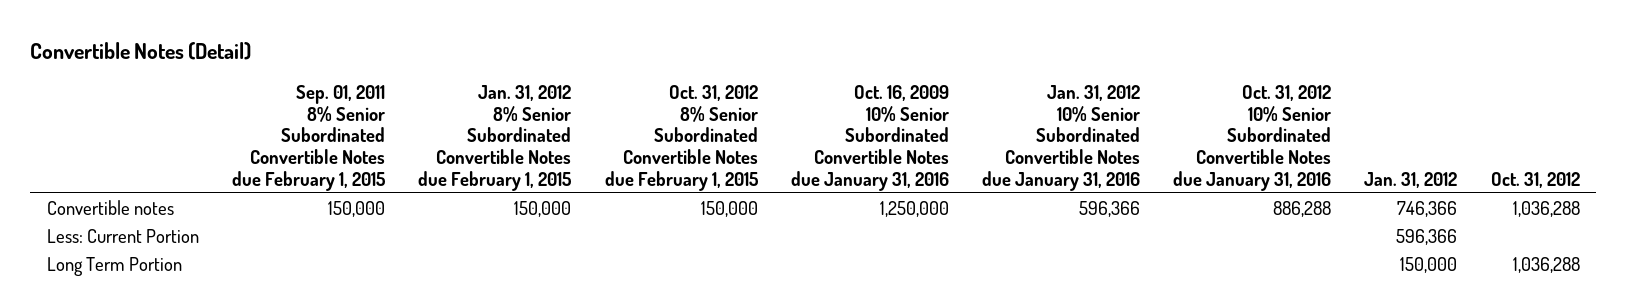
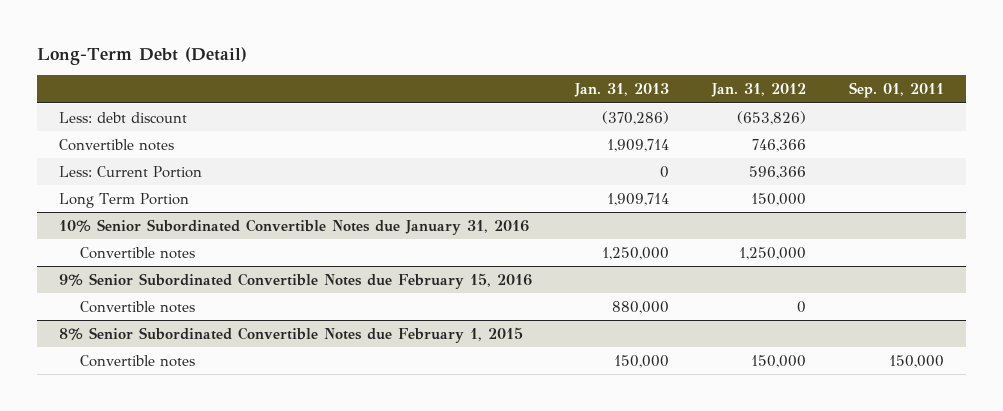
[30,42,252,61] Convertible Notes (Detail) -> [36,47,247,66] Long-Term Debt (Detail)
[232,84,386,191] Sep. 01, 2011 8% Senior Subordinated Convertible Notes due February 1, 2015 -> none
[418,84,572,191] Jan. 31, 2012 8% Senior Subordinated Convertible Notes due February 1, 2015 -> none
[604,84,758,191] Oct. 31, 2012 8% Senior Subordinated Convertible Notes due February 1, 2015 -> none
[790,84,949,191] Oct. 16, 2009 10% Senior Subordinated Convertible Notes due January 31, 2016 -> none
[982,84,1141,191] Jan. 31, 2012 10% Senior Subordinated Convertible Notes due January 31, 2016 -> none
[1173,84,1332,191] Oct. 31, 2012 10% Senior Subordinated Convertible Notes due January 31, 2016 -> none
[1490,171,1580,188] Oct. 31, 2012 -> none
none -> [573,83,669,98] Jan. 31, 2013
none -> [849,82,945,99] Sep. 01, 2011
none -> [58,111,187,124] Less: debt discount
none -> [58,218,529,235] 10% Senior Subordinated Convertible Notes due January 31, 2016
none -> [79,246,195,259] Convertible notes
none -> [58,272,532,289] 9% Senior Subordinated Convertible Notes due February 15, 2016
none -> [79,300,195,313] Convertible notes
none -> [58,326,523,343] 8% Senior Subordinated Convertible Notes due February 1, 2015
none -> [79,354,195,367] Convertible notes

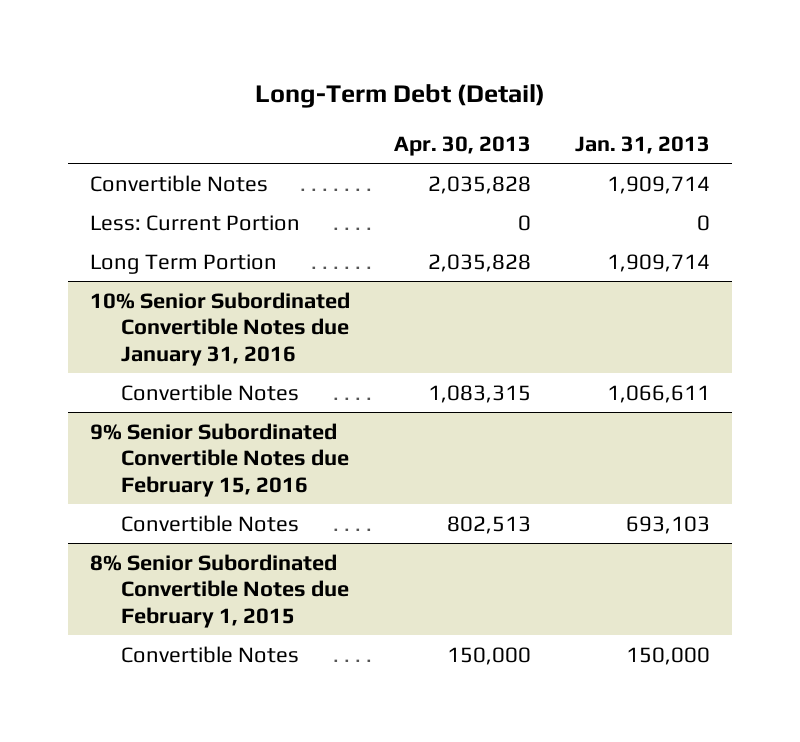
[710,83,806,98] Jan. 31, 2012 -> none
[849,82,945,99] Sep. 01, 2011 -> none
none -> [394,135,532,156] Apr. 30, 2013
[58,111,187,124] Less: debt discount -> none
[58,138,174,151] Convertible notes -> [89,174,268,192] Convertible Notes
[79,246,195,259] Convertible notes -> [121,383,300,401] Convertible Notes
[601,246,669,260] 1,250,000 -> [607,384,711,403] 1,066,611
[79,300,195,313] Convertible notes -> [121,514,300,532] Convertible Notes
[611,300,669,314] 880,000 -> [626,515,711,534] 693,103
[79,354,195,367] Convertible notes -> [121,645,300,663] Convertible Notes

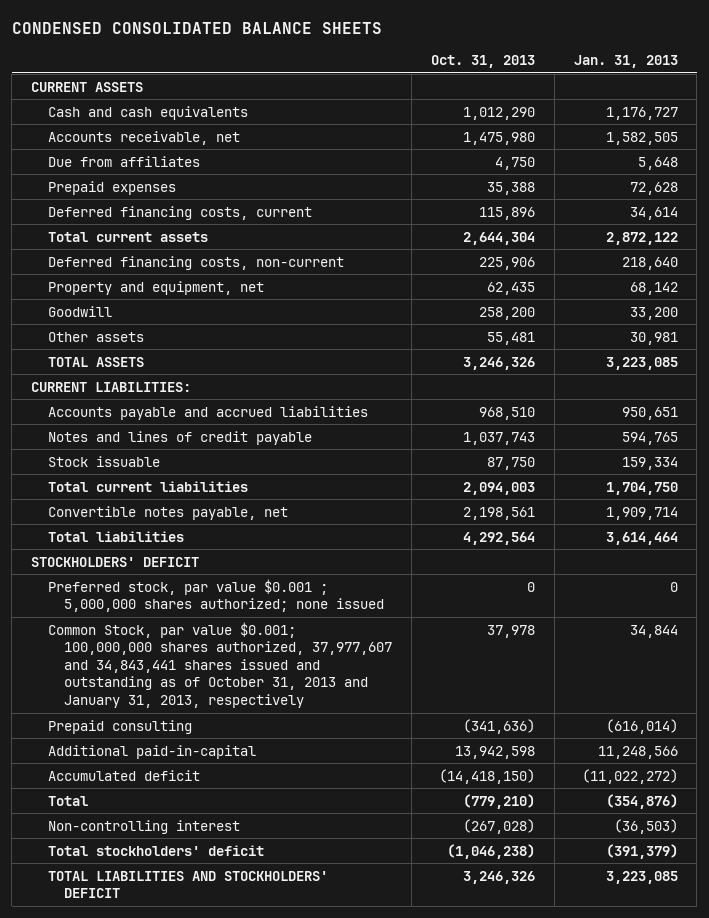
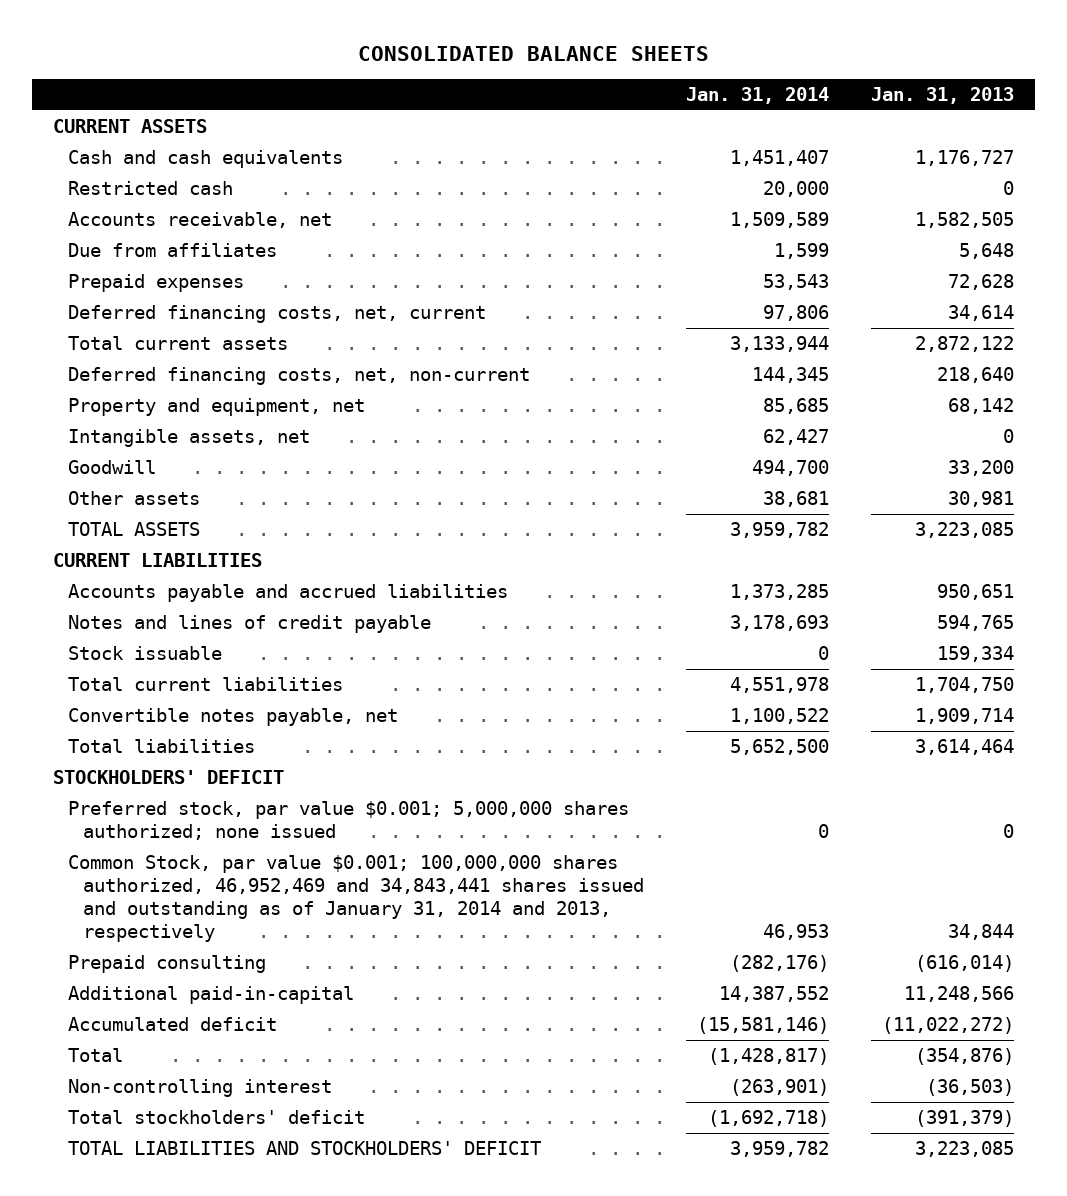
[11,21,382,34] CONDENSED CONSOLIDATED BALANCE SHEETS -> [357,45,709,61] CONSOLIDATED BALANCE SHEETS
[430,55,535,69] Oct. 31, 2013 -> none
none -> [685,87,829,105] Jan. 31, 2014
none -> [68,180,234,195] Restricted cash
[47,205,312,220] Deferred financing costs, current -> [68,304,487,323] Deferred financing costs, net, current
[47,255,344,270] Deferred financing costs, non-current -> [68,366,531,385] Deferred financing costs, net, non-current
none -> [68,428,311,447] Intangible assets, net
[31,381,192,392] CURRENT LIABILITIES: -> [53,552,263,567] CURRENT LIABILITIES
[47,578,384,613] Preferred stock, par value $0.001 ; 5,000,000 shares authorized; none issued -> [68,800,630,841] Preferred stock, par value $0.001; 5,000,000 shares authorized; none issued
[47,621,392,709] Common Stock, par value $0.001; 100,000,000 shares authorized, 37,977,607 and 34,843,441 shares issued and outstanding as of October 31, 2013 and January 31, 2013, respectively -> [68,854,645,943] Common Stock, par value $0.001; 100,000,000 shares authorized, 46,952,469 and 34,843,441 shares issued and outstanding as of January 31, 2014 and 2013, respectively

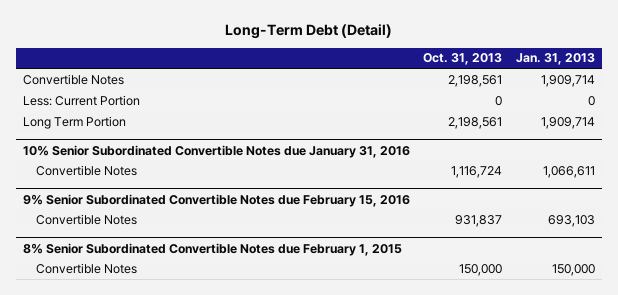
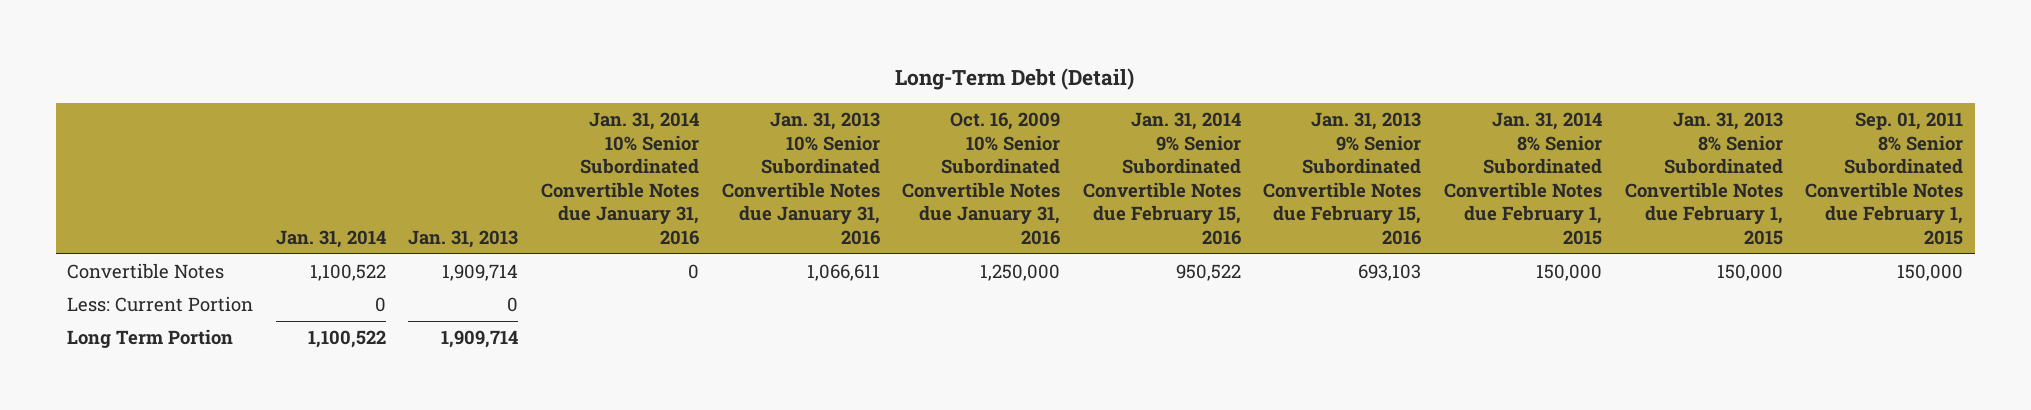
[423,53,503,66] Oct. 31, 2013 -> none
none -> [275,229,386,248] Jan. 31, 2014
none -> [541,112,700,245] Jan. 31, 2014 10% Senior Subordinated Convertible Notes due January 31, 2016
none -> [721,112,880,245] Jan. 31, 2013 10% Senior Subordinated Convertible Notes due January 31, 2016
none -> [902,112,1061,245] Oct. 16, 2009 10% Senior Subordinated Convertible Notes due January 31, 2016
none -> [1082,112,1241,245] Jan. 31, 2014 9% Senior Subordinated Convertible Notes due February 15, 2016
none -> [1263,112,1422,245] Jan. 31, 2013 9% Senior Subordinated Convertible Notes due February 15, 2016
none -> [1444,112,1603,245] Jan. 31, 2014 8% Senior Subordinated Convertible Notes due February 1, 2015
none -> [1624,112,1783,245] Jan. 31, 2013 8% Senior Subordinated Convertible Notes due February 1, 2015
none -> [1805,112,1964,245] Sep. 01, 2011 8% Senior Subordinated Convertible Notes due February 1, 2015
[22,144,410,158] 10% Senior Subordinated Convertible Notes due January 31, 2016 -> none
[36,164,138,176] Convertible Notes -> none
[22,193,410,207] 9% Senior Subordinated Convertible Notes due February 15, 2016 -> none
[36,213,138,225] Convertible Notes -> none
[22,242,402,256] 8% Senior Subordinated Convertible Notes due February 1, 2015 -> none
[36,262,138,274] Convertible Notes -> none

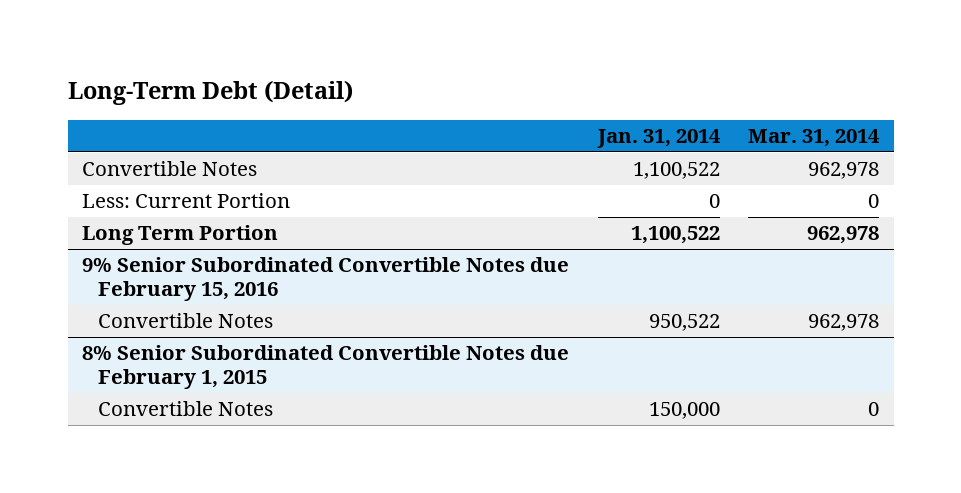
[408,229,519,248] Jan. 31, 2013 -> none
[541,112,700,245] Jan. 31, 2014 10% Senior Subordinated Convertible Notes due January 31, 2016 -> none
[721,112,880,245] Jan. 31, 2013 10% Senior Subordinated Convertible Notes due January 31, 2016 -> none
[902,112,1061,245] Oct. 16, 2009 10% Senior Subordinated Convertible Notes due January 31, 2016 -> none
[1082,112,1241,245] Jan. 31, 2014 9% Senior Subordinated Convertible Notes due February 15, 2016 -> none
[1263,112,1422,245] Jan. 31, 2013 9% Senior Subordinated Convertible Notes due February 15, 2016 -> none
[1444,112,1603,245] Jan. 31, 2014 8% Senior Subordinated Convertible Notes due February 1, 2015 -> none
[1624,112,1783,245] Jan. 31, 2013 8% Senior Subordinated Convertible Notes due February 1, 2015 -> none
[1805,112,1964,245] Sep. 01, 2011 8% Senior Subordinated Convertible Notes due February 1, 2015 -> none
none -> [748,129,881,148] Mar. 31, 2014
none -> [81,257,569,302] 9% Senior Subordinated Convertible Notes due February 15, 2016
none -> [97,313,273,329] Convertible Notes
none -> [81,345,569,390] 8% Senior Subordinated Convertible Notes due February 1, 2015
none -> [97,401,273,417] Convertible Notes

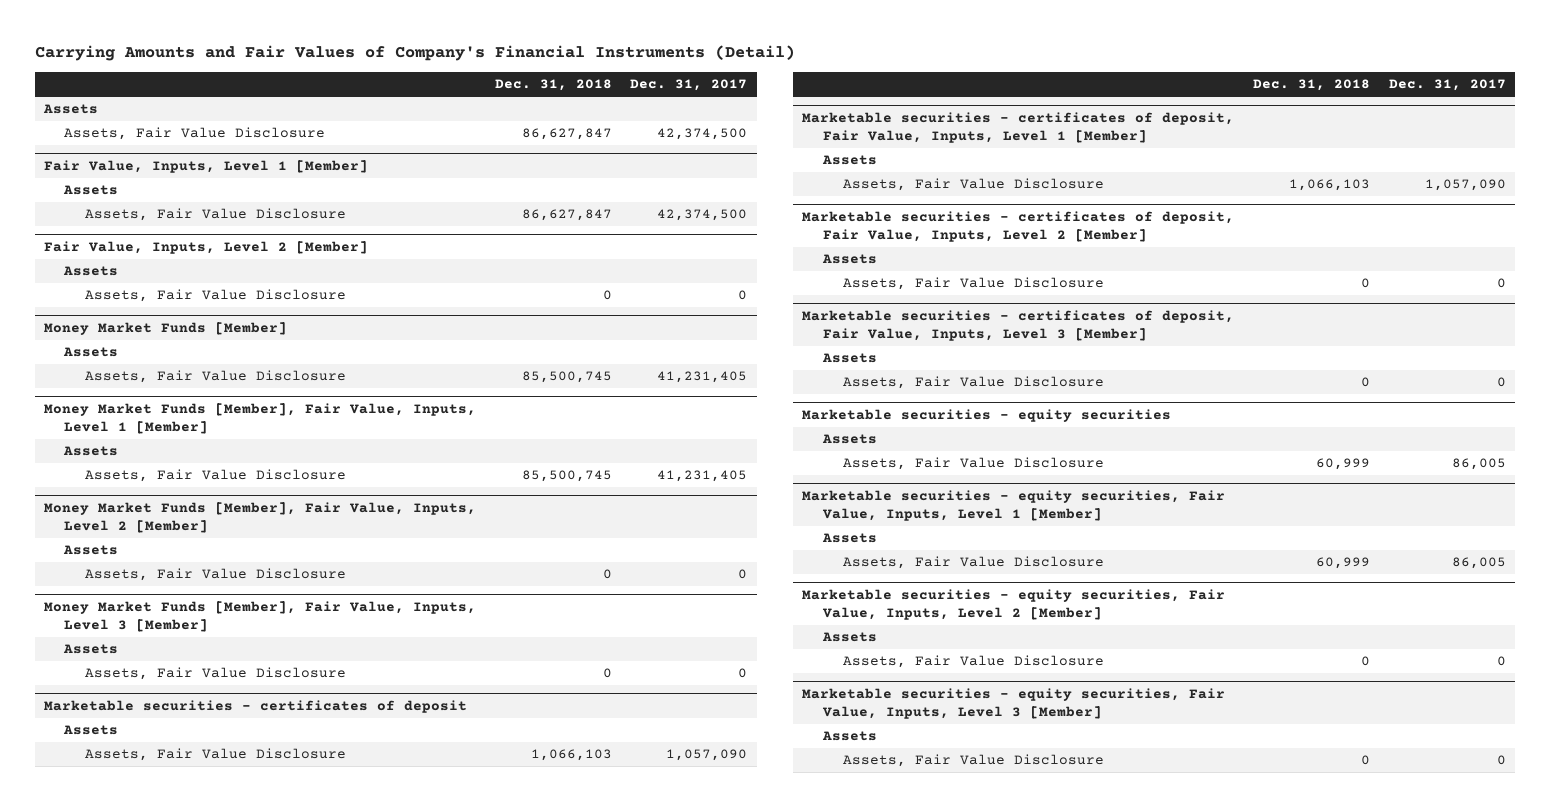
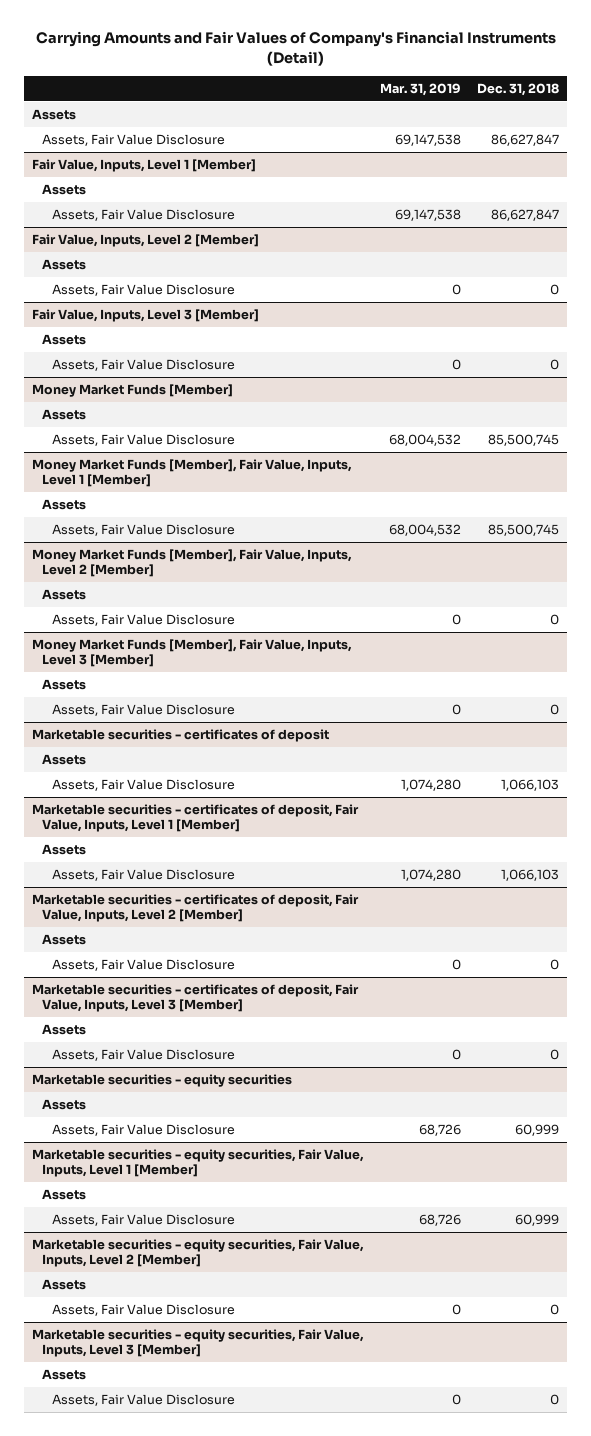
[630,79,748,92] Dec. 31, 2017 -> none
none -> [379,82,461,96] Mar. 31, 2019
none -> [32,309,260,323] Fair Value, Inputs, Level 3 [Member]
none -> [41,334,86,346] Assets
none -> [51,359,235,372] Assets, Fair Value Disclosure

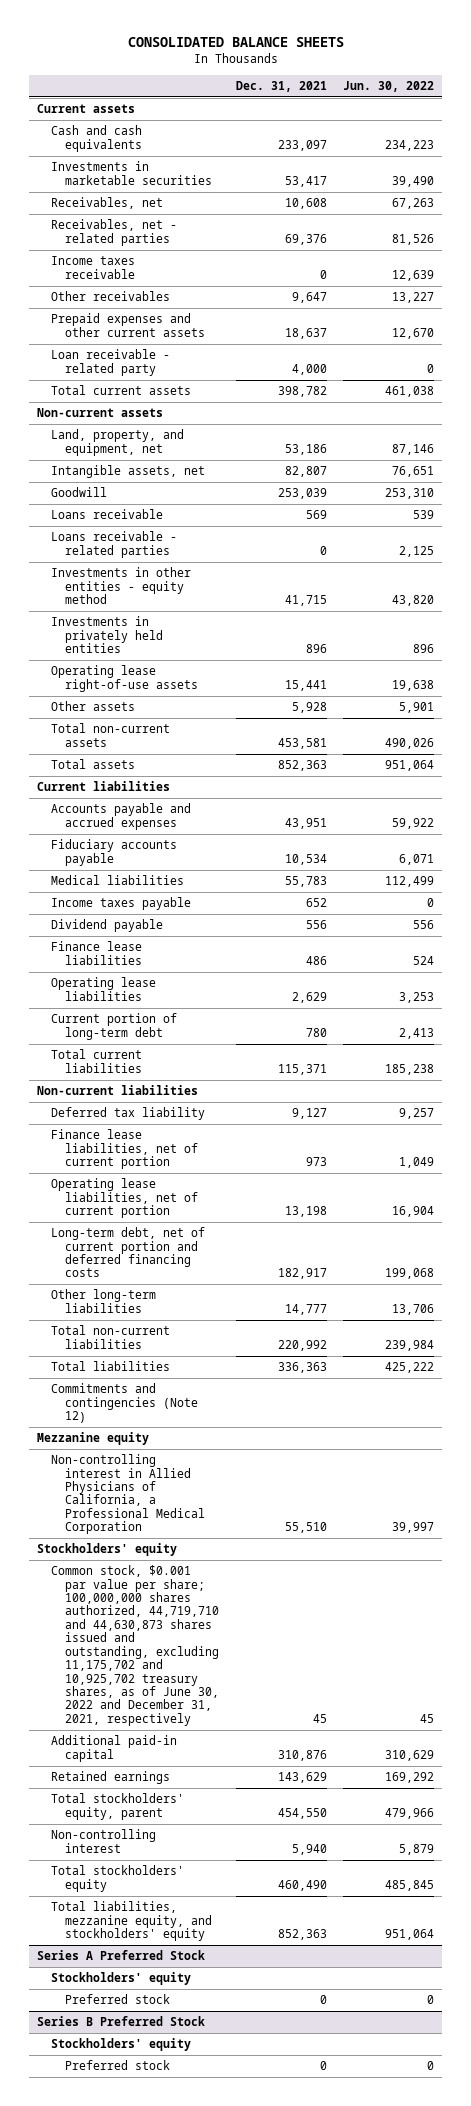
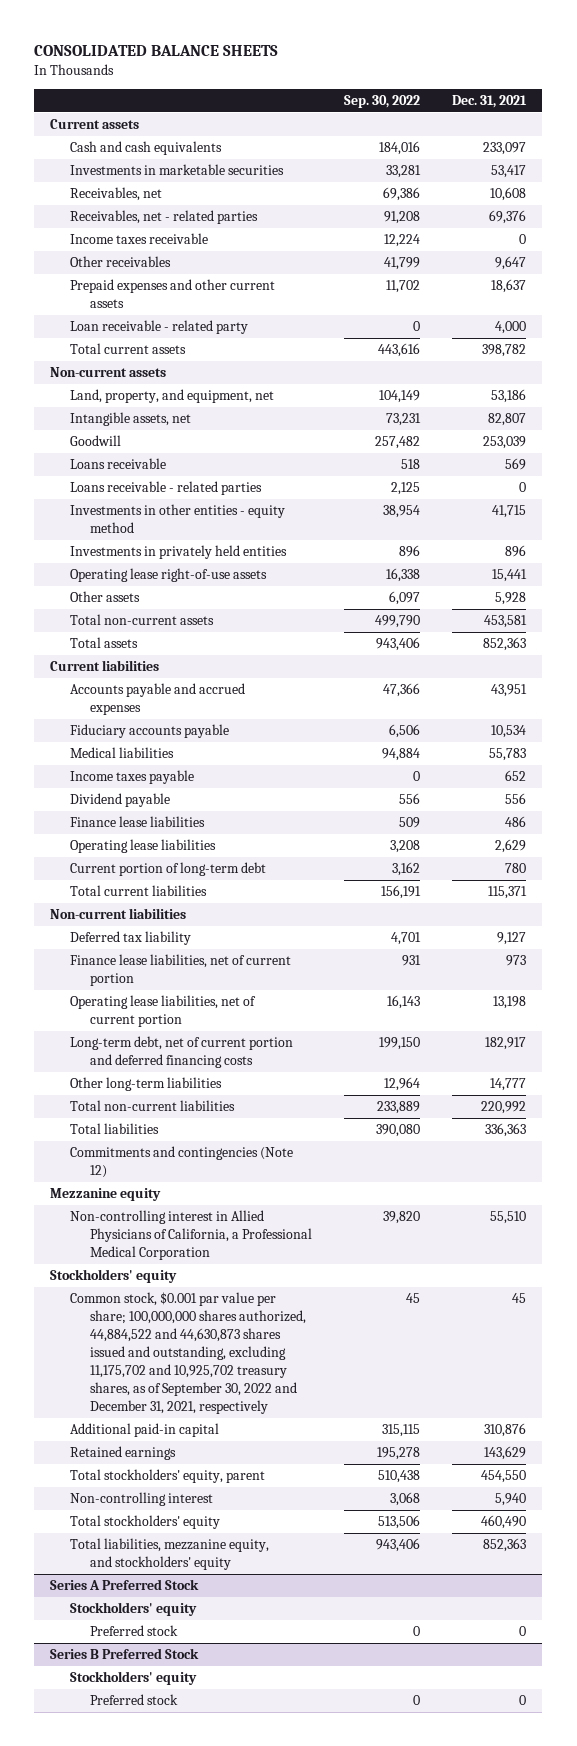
[342,80,434,92] Jun. 30, 2022 -> none
none -> [344,95,421,109] Sep. 30, 2022
[51,1565,220,1726] Common stock, $0.001 par value per share; 100,000,000 shares authorized, 44,719,710 and 44,630,873 shares issued and outstanding, excluding 11,175,702 and 10,925,702 treasury shares, as of June 30, 2022 and December 31, 2021, respectively -> [70,1292,307,1415] Common stock, $0.001 par value per share; 100,000,000 shares authorized, 44,884,522 and 44,630,873 shares issued and outstanding, excluding 11,175,702 and 10,925,702 treasury shares, as of September 30, 2022 and December 31, 2021, respectively

